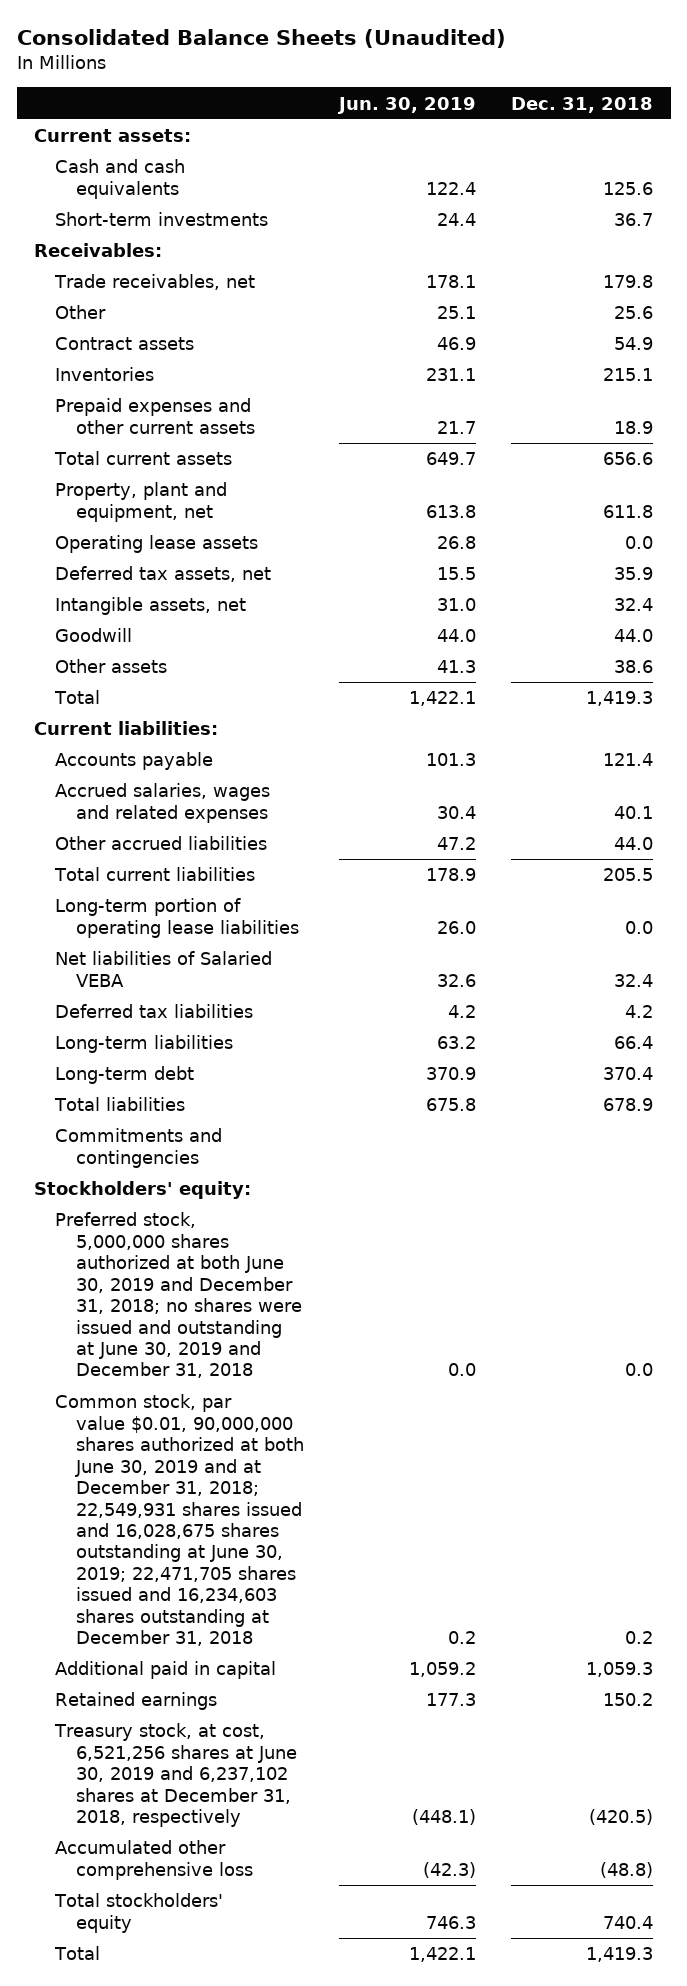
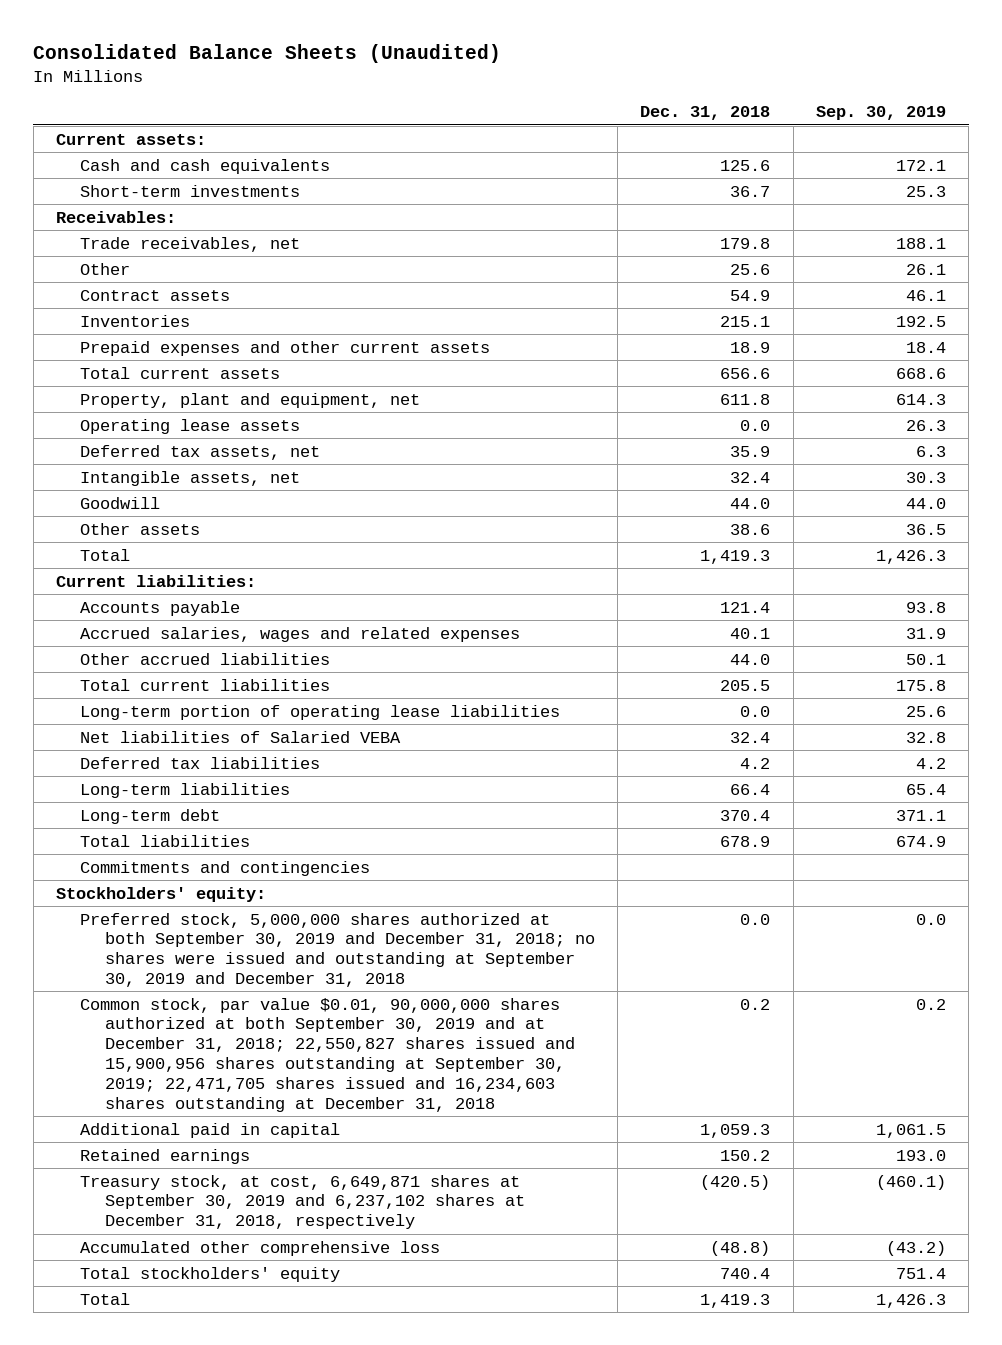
[336,96,476,114] Jun. 30, 2019 -> none
none -> [815,106,946,121] Sep. 30, 2019
[55,1212,302,1379] Preferred stock, 5,000,000 shares authorized at both June 30, 2019 and December 31, 2018; no shares were issued and outstanding at June 30, 2019 and December 31, 2018 -> [80,912,595,988] Preferred stock, 5,000,000 shares authorized at both September 30, 2019 and December 31, 2018; no shares were issued and outstanding at September 30, 2019 and December 31, 2018
[55,1394,304,1647] Common stock, par value $0.01, 90,000,000 shares authorized at both June 30, 2019 and at December 31, 2018; 22,549,931 shares issued and 16,028,675 shares outstanding at June 30, 2019; 22,471,705 shares issued and 16,234,603 shares outstanding at December 31, 2018 -> [80,997,575,1112] Common stock, par value $0.01, 90,000,000 shares authorized at both September 30, 2019 and at December 31, 2018; 22,550,827 shares issued and 15,900,956 shares outstanding at September 30, 2019; 22,471,705 shares issued and 16,234,603 shares outstanding at December 31, 2018
[54,1723,297,1828] Treasury stock, at cost, 6,521,256 shares at June 30, 2019 and 6,237,102 shares at December 31, 2018, respectively -> [80,1174,525,1230] Treasury stock, at cost, 6,649,871 shares at September 30, 2019 and 6,237,102 shares at December 31, 2018, respectively

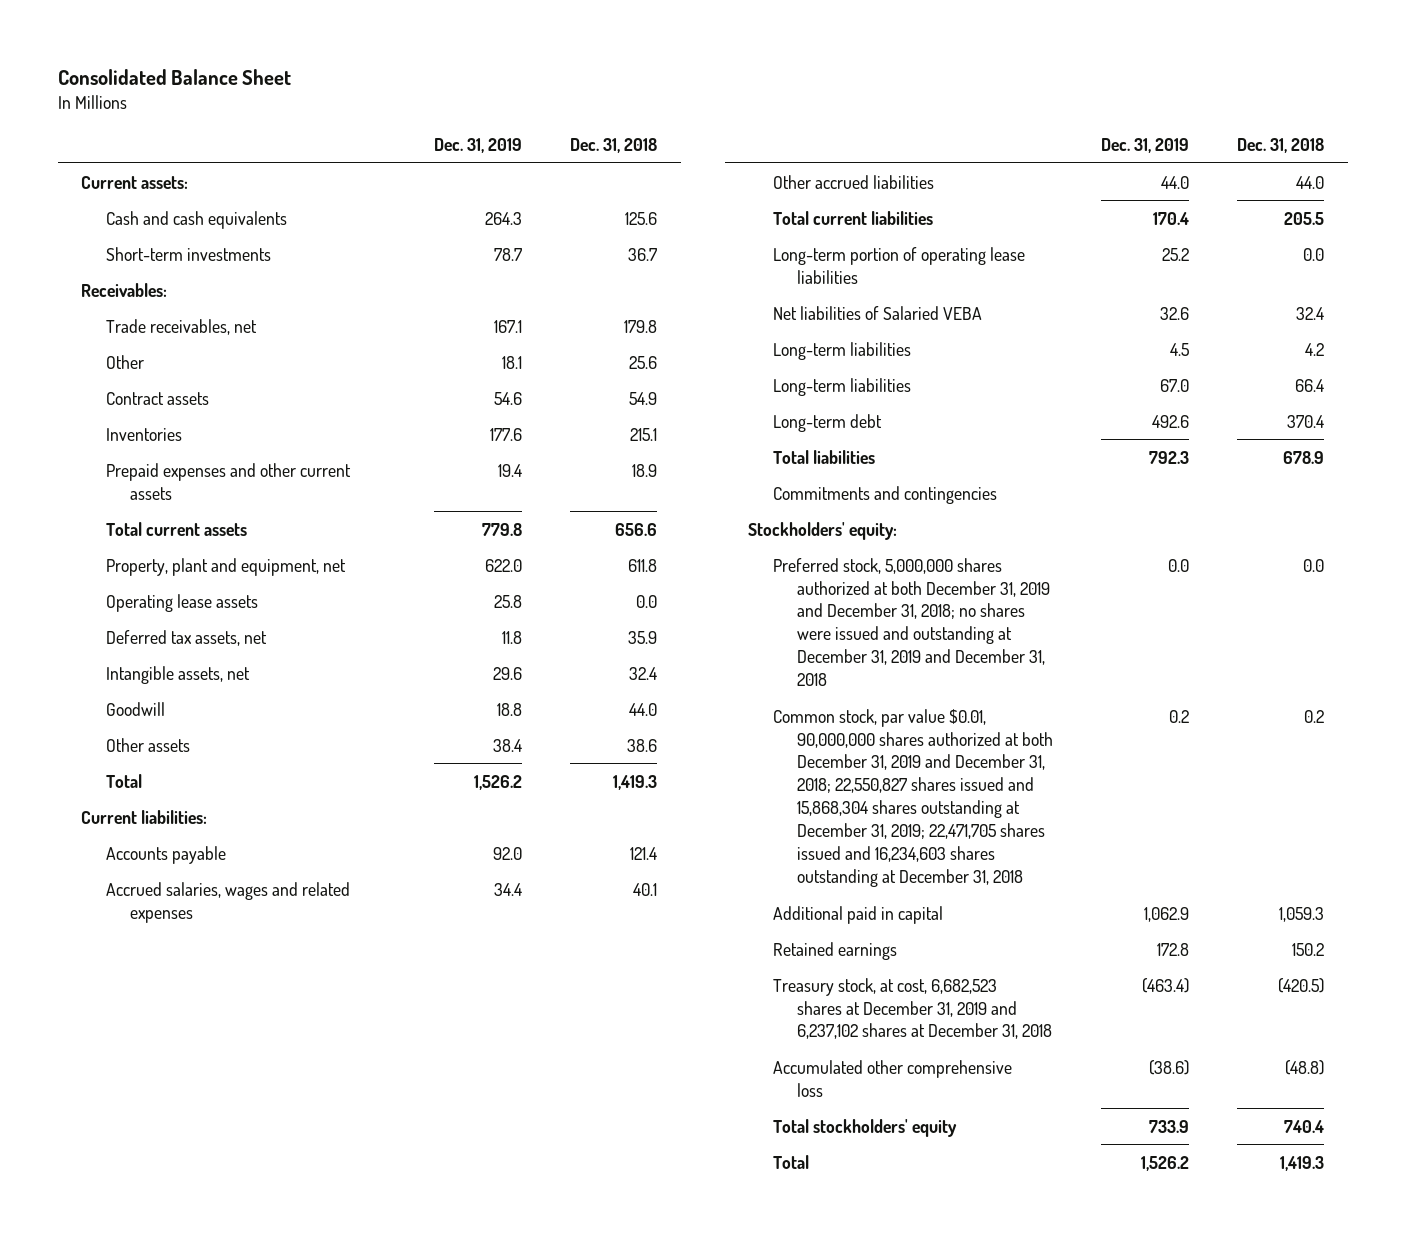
[33,44,502,64] Consolidated Balance Sheets (Unaudited) -> [57,68,291,85] Consolidated Balance Sheet
[815,106,946,121] Sep. 30, 2019 -> none
none -> [433,138,522,154] Dec. 31, 2019
[80,756,321,769] Deferred tax liabilities -> none
none -> [772,341,911,360] Long-term liabilities
[80,912,595,988] Preferred stock, 5,000,000 shares authorized at both September 30, 2019 and December 31, 2018; no shares were issued and outstanding at September 30, 2019 and December 31, 2018 -> [772,557,1051,687] Preferred stock, 5,000,000 shares authorized at both December 31, 2019 and December 31, 2018; no shares were issued and outstanding at December 31, 2019 and December 31, 2018
[80,997,575,1112] Common stock, par value $0.01, 90,000,000 shares authorized at both September 30, 2019 and at December 31, 2018; 22,550,827 shares issued and 15,900,956 shares outstanding at September 30, 2019; 22,471,705 shares issued and 16,234,603 shares outstanding at December 31, 2018 -> [772,708,1054,887] Common stock, par value $0.01, 90,000,000 shares authorized at both December 31, 2019 and December 31, 2018; 22,550,827 shares issued and 15,868,304 shares outstanding at December 31, 2019; 22,471,705 shares issued and 16,234,603 shares outstanding at December 31, 2018
[80,1174,525,1230] Treasury stock, at cost, 6,649,871 shares at September 30, 2019 and 6,237,102 shares at December 31, 2018, respectively -> [772,977,1053,1040] Treasury stock, at cost, 6,682,523 shares at December 31, 2019 and 6,237,102 shares at December 31, 2018

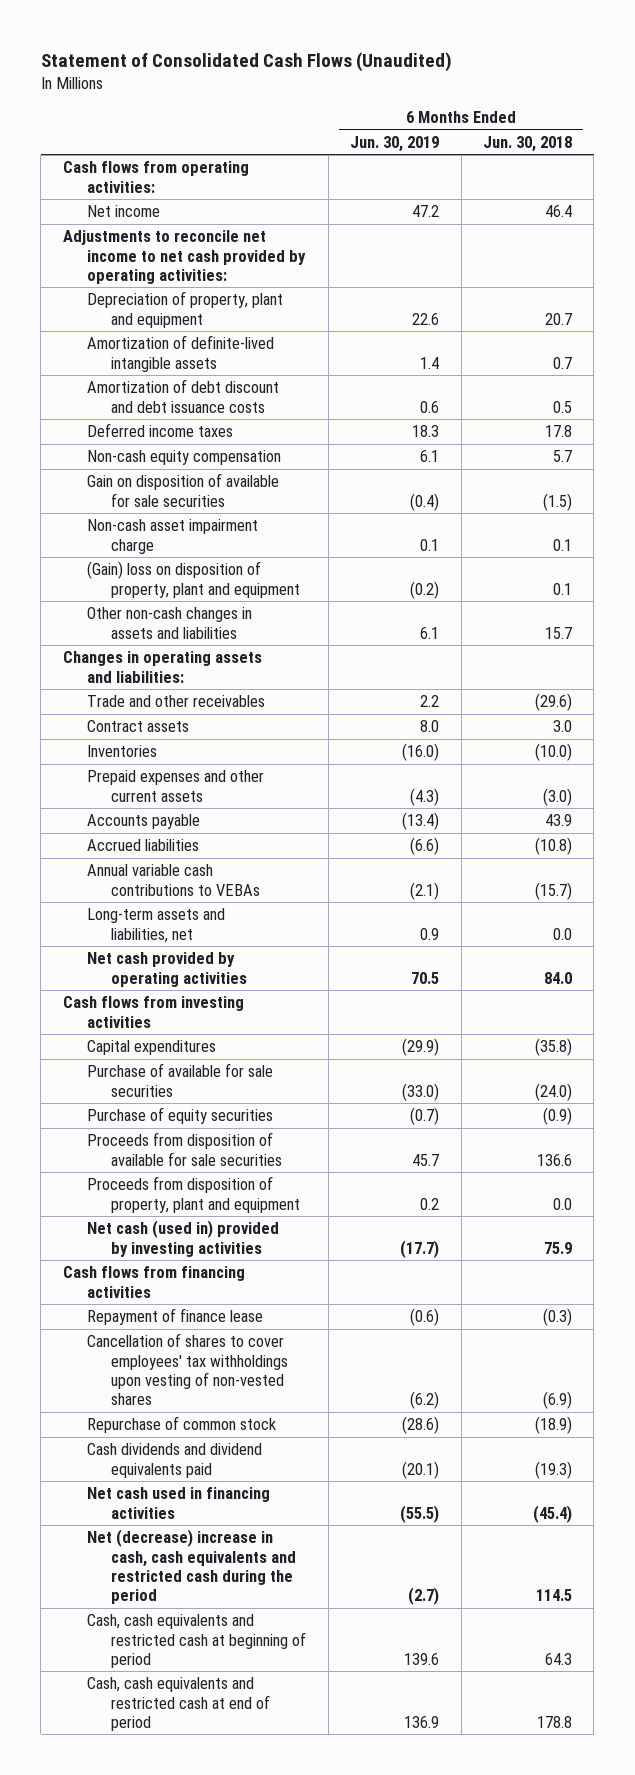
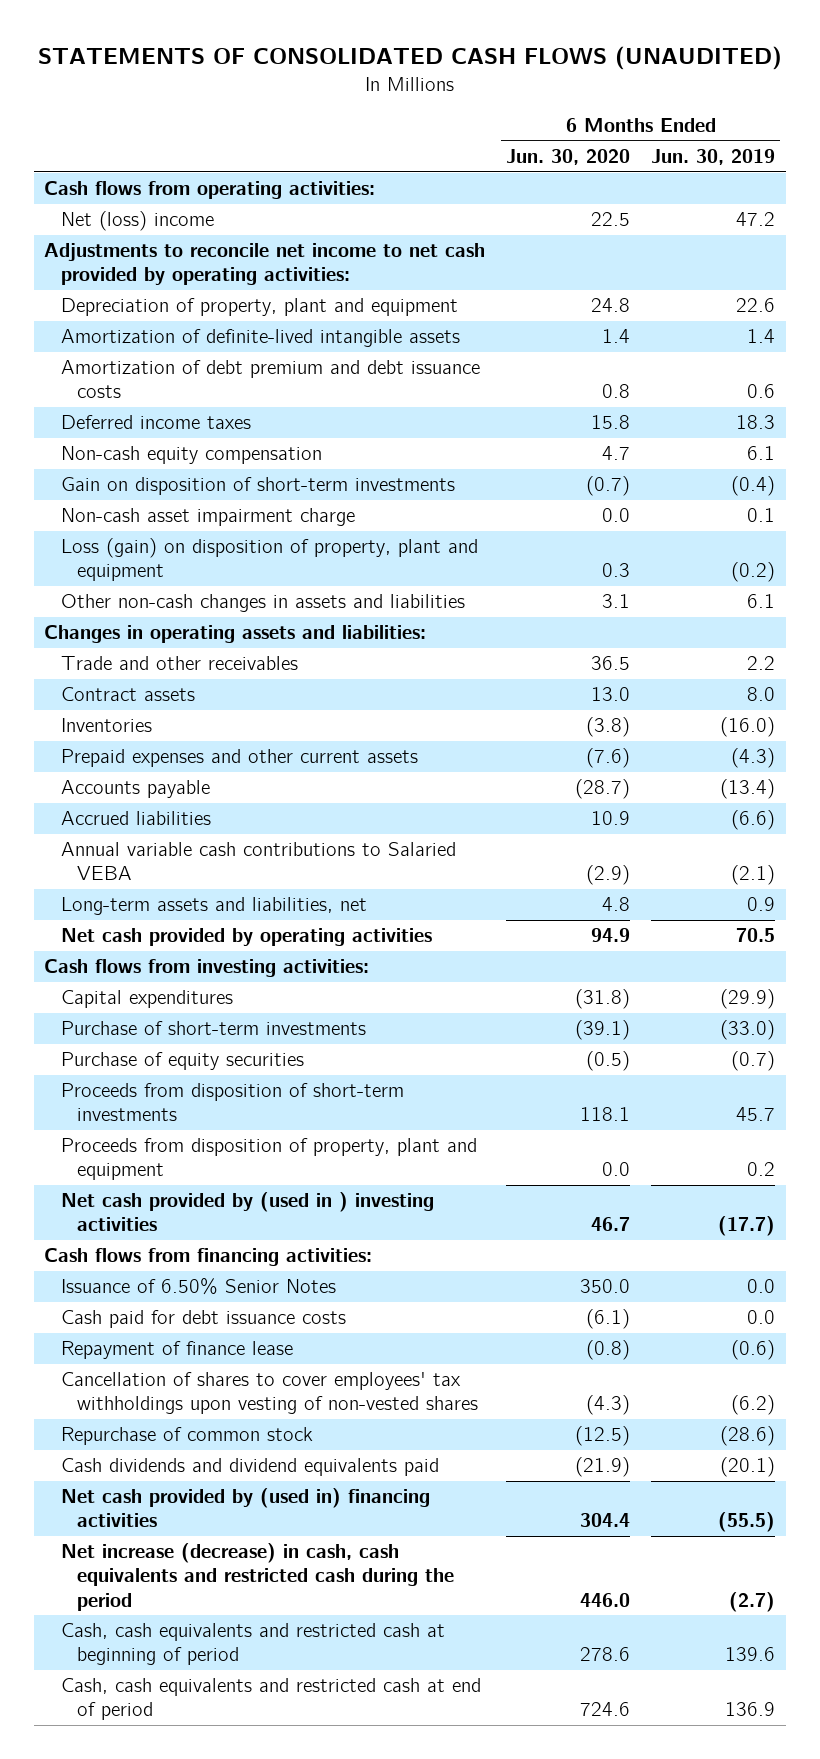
[40,51,452,72] Statement of Consolidated Cash Flows (Unaudited) -> [37,46,782,71] STATEMENTS OF CONSOLIDATED CASH FLOWS (UNAUDITED)
[483,135,573,152] Jun. 30, 2018 -> none
none -> [506,149,631,166] Jun. 30, 2020
[86,205,160,218] Net income -> [60,211,214,232] Net (loss) income
[86,379,279,413] Amortization of debt discount and debt issuance costs -> [60,360,480,399] Amortization of debt premium and debt issuance costs
[86,473,279,507] Gain on disposition of available for sale securities -> [60,477,455,496] Gain on disposition of short-term investments
[86,561,301,598] (Gain) loss on disposition of property, plant and equipment -> [60,538,478,582] Loss (gain) on disposition of property, plant and equipment
[86,864,261,896] Annual variable cash contributions to VEBAs -> [60,842,456,881] Annual variable cash contributions to Salaried VEBA
[62,996,244,1028] Cash flows from investing activities -> [44,959,370,978] Cash flows from investing activities:
[86,1063,273,1097] Purchase of available for sale securities -> none
none -> [60,1021,366,1036] Purchase of short-term investments
[86,1132,283,1166] Proceeds from disposition of available for sale securities -> [60,1083,404,1122] Proceeds from disposition of short-term investments
[86,1220,279,1257] Net cash (used in) provided by investing activities -> [60,1192,434,1232] Net cash provided by (used in ) investing activities
[62,1266,245,1298] Cash flows from financing activities -> [44,1248,373,1267] Cash flows from financing activities:
none -> [60,1278,336,1296] Issuance of 6.50% Senior Notes
none -> [60,1310,346,1329] Cash paid for debt issuance costs
[86,1487,270,1519] Net cash used in financing activities -> [60,1488,430,1528] Net cash provided by (used in) financing activities
[86,1529,297,1605] Net (decrease) increase in cash, cash equivalents and restricted cash during the period -> [60,1543,454,1611] Net increase (decrease) in cash, cash equivalents and restricted cash during the period

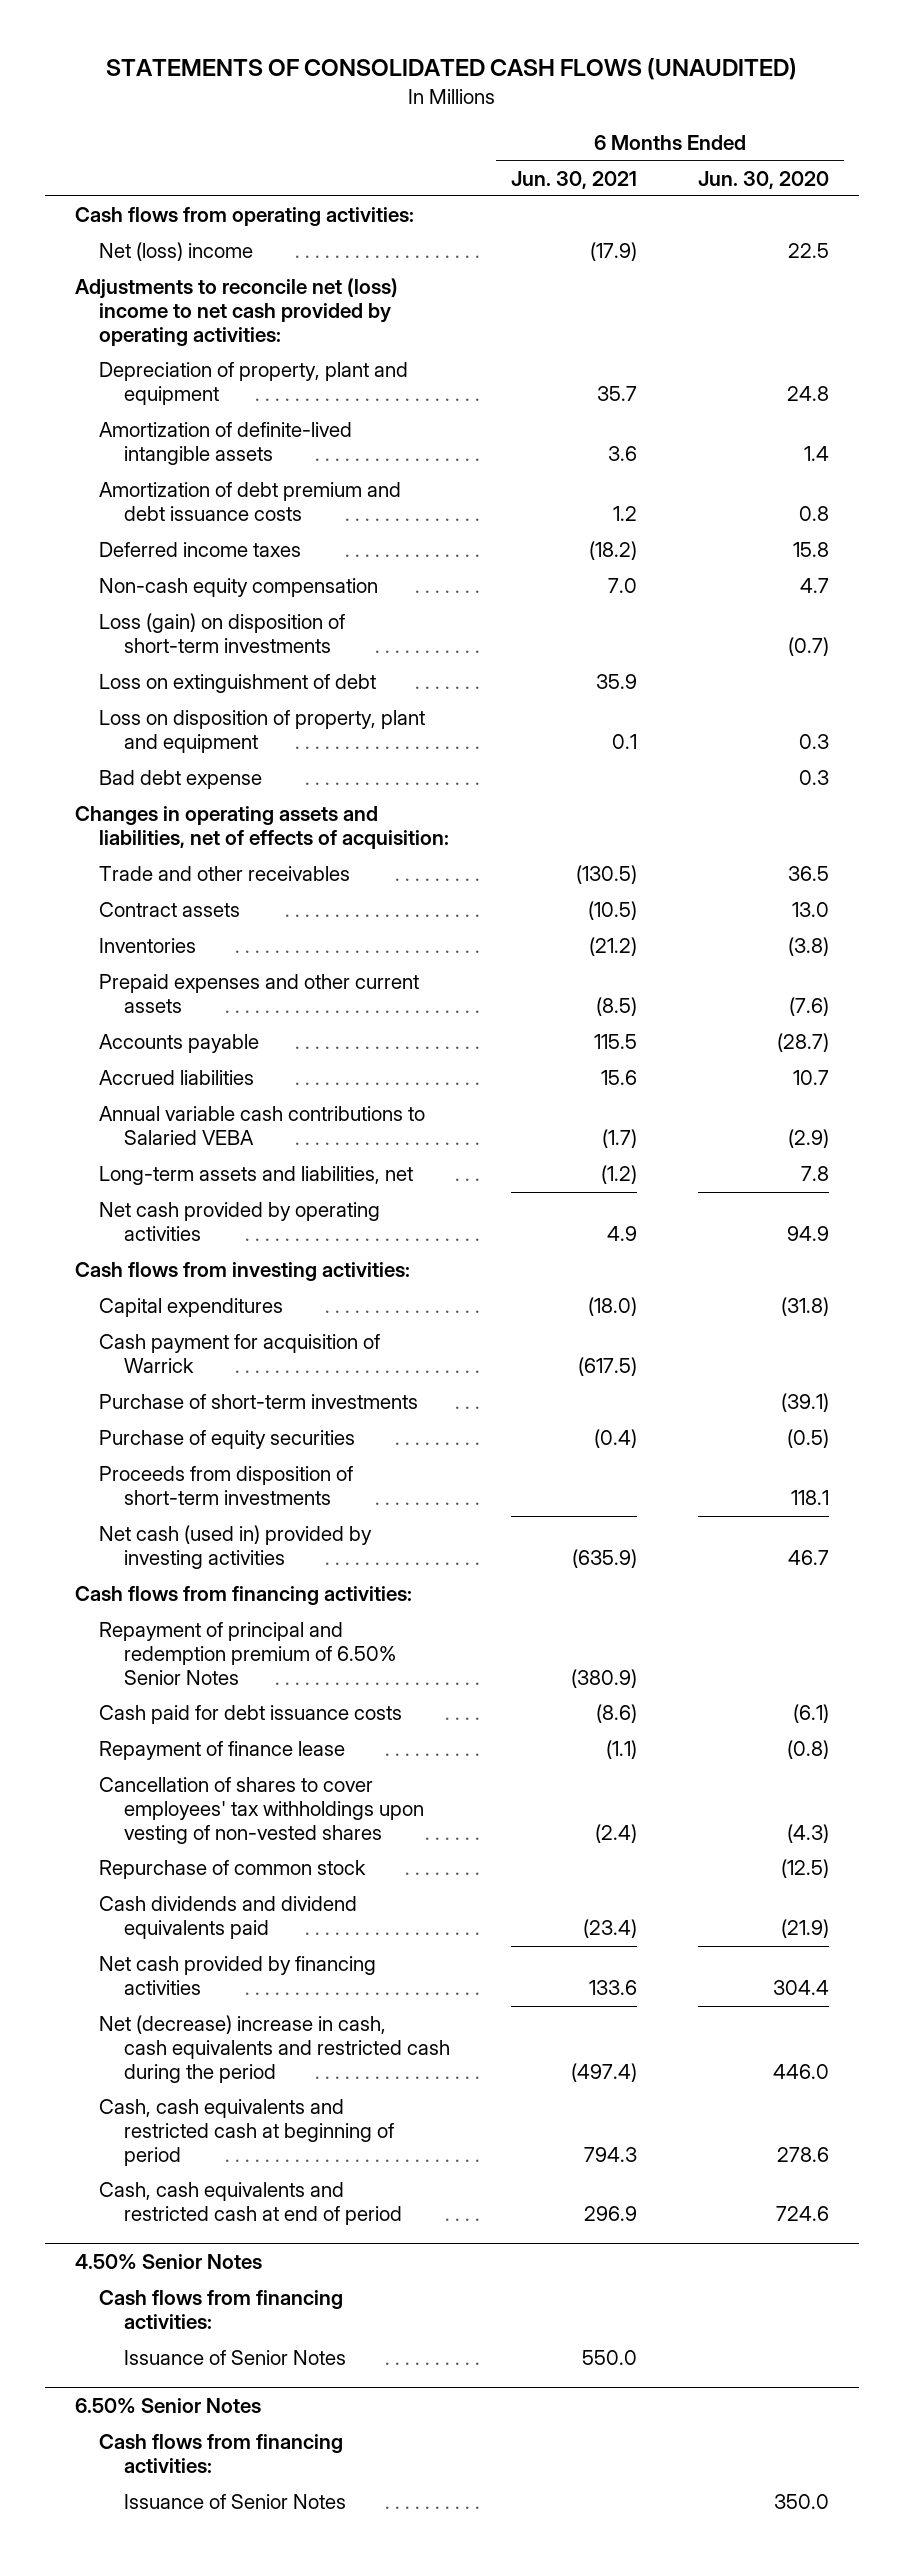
[651,149,776,166] Jun. 30, 2019 -> none
none -> [510,170,637,189] Jun. 30, 2021
[44,243,486,286] Adjustments to reconcile net income to net cash provided by operating activities: -> [75,278,399,347] Adjustments to reconcile net (loss) income to net cash provided by operating activities:
[60,508,355,527] Non-cash asset impairment charge -> none
[60,594,465,613] Other non-cash changes in assets and liabilities -> none
[60,477,455,496] Gain on disposition of short-term investments -> [99,613,346,654] Loss (gain) on disposition of short-term investments
none -> [99,674,377,694] Loss on extinguishment of debt
[60,538,478,582] Loss (gain) on disposition of property, plant and equipment -> [99,710,426,754] Loss on disposition of property, plant and equipment
none -> [99,770,263,790] Bad debt expense
[44,625,427,644] Changes in operating assets and liabilities: -> [75,806,450,850] Changes in operating assets and liabilities, net of effects of acquisition:
[591,811,631,826] 10.9 -> [792,1070,829,1086] 10.7
[602,897,631,912] 4.8 -> [800,1166,829,1182] 7.8
none -> [99,1334,381,1374] Cash payment for acquisition of Warrick
[60,1138,477,1181] Proceeds from disposition of property, plant and equipment -> none
[60,1192,434,1232] Net cash provided by (used in ) investing activities -> [99,1525,373,1570] Net cash (used in) provided by investing activities
[60,1278,336,1296] Issuance of 6.50% Senior Notes -> none
none -> [99,1622,396,1686] Repayment of principal and redemption premium of 6.50% Senior Notes
[60,1488,430,1528] Net cash provided by (used in) financing activities -> [99,1956,377,1996] Net cash provided by financing activities
[60,1543,454,1611] Net increase (decrease) in cash, cash equivalents and restricted cash during the period -> [99,2015,450,2084] Net (decrease) increase in cash, cash equivalents and restricted cash during the period
none -> [75,2254,263,2270] 4.50% Senior Notes
none -> [99,2290,344,2330] Cash flows from financing activities:
none -> [123,2350,346,2366] Issuance of Senior Notes
none -> [75,2398,262,2414] 6.50% Senior Notes
none -> [99,2434,344,2474] Cash flows from financing activities:
none -> [123,2494,346,2510] Issuance of Senior Notes

